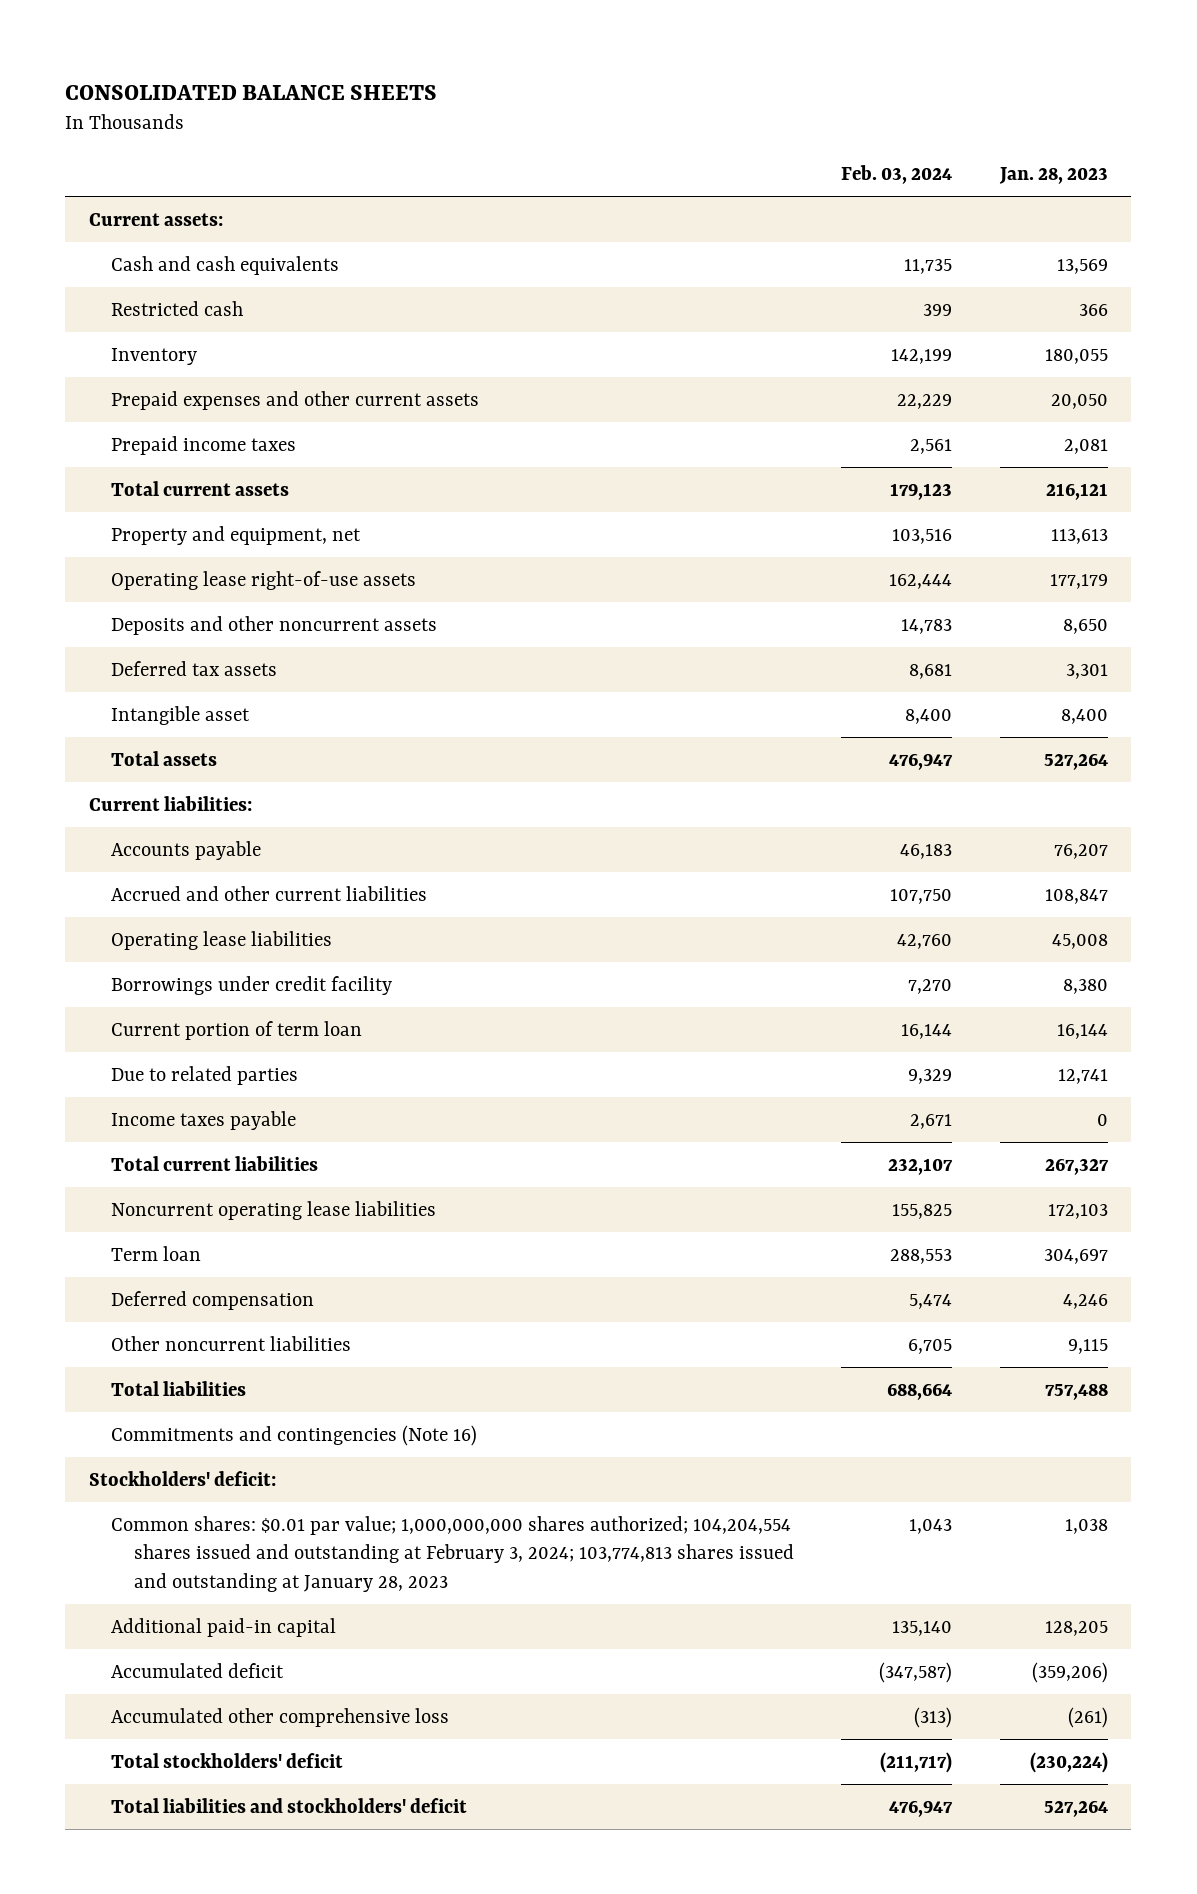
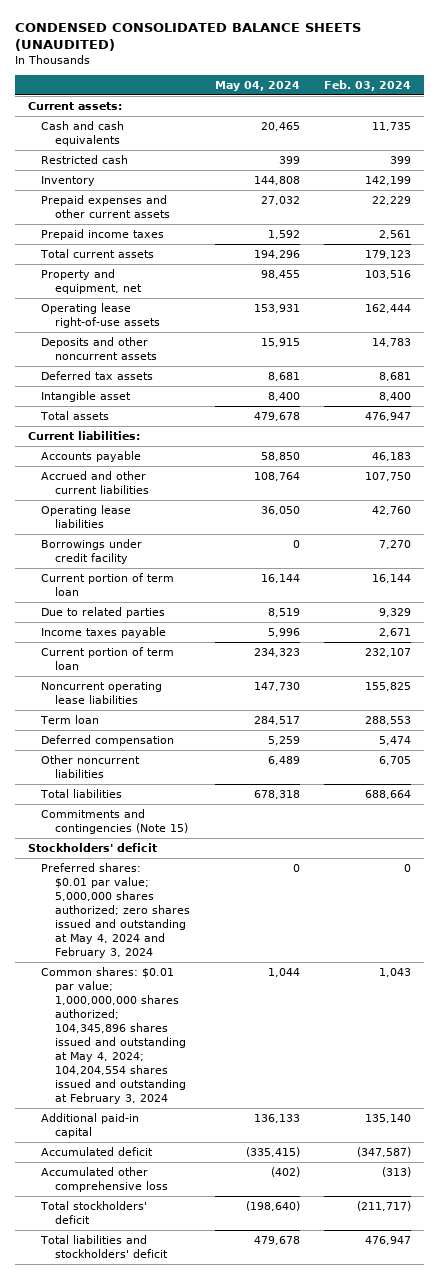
[65,84,438,100] CONSOLIDATED BALANCE SHEETS -> [15,23,362,52] CONDENSED CONSOLIDATED BALANCE SHEETS (UNAUDITED)
[998,167,1108,185] Jan. 28, 2023 -> none
none -> [214,81,300,92] May 04, 2024
[111,1155,319,1171] Total current liabilities -> [41,646,175,670] Current portion of term loan
[111,1424,478,1446] Commitments and contingencies (Note 16) -> [41,808,188,834] Commitments and contingencies (Note 15)
[88,1470,276,1486] Stockholders' deficit: -> [27,842,157,852] Stockholders' deficit
none -> [41,862,190,959] Preferred shares: $0.01 par value; 5,000,000 shares authorized; zero shares issued and outstanding at May 4, 2024 and February 3, 2024
[111,1515,794,1592] Common shares: $0.01 par value; 1,000,000,000 shares authorized; 104,204,554 shares issued and outstanding at February 3, 2024; 103,774,813 shares issued and outstanding at January 28, 2023 -> [41,966,186,1105] Common shares: $0.01 par value; 1,000,000,000 shares authorized; 104,345,896 shares issued and outstanding at May 4, 2024; 104,204,554 shares issued and outstanding at February 3, 2024

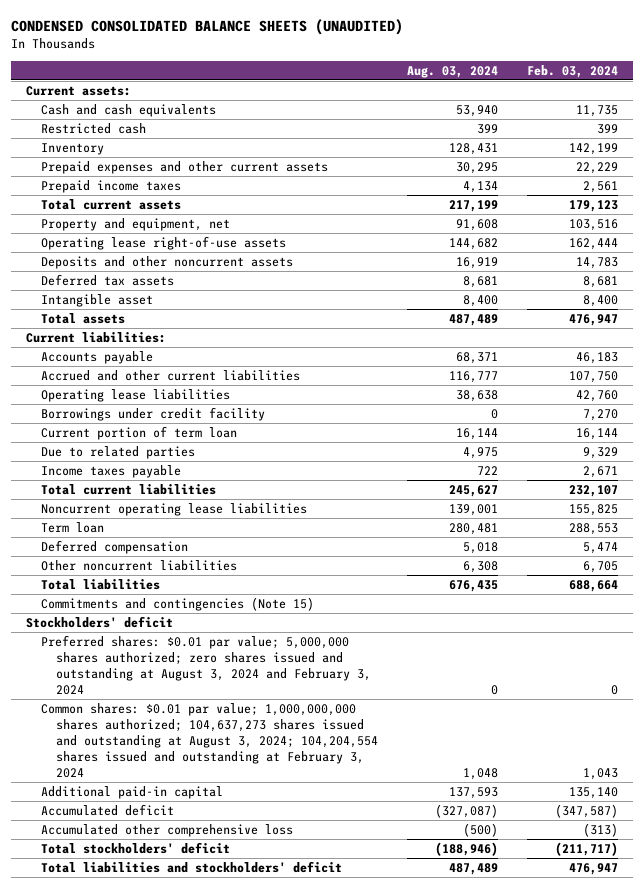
[214,81,300,92] May 04, 2024 -> none
none -> [406,65,498,78] Aug. 03, 2024
[41,646,175,670] Current portion of term loan -> [40,483,216,495] Total current liabilities
[41,862,190,959] Preferred shares: $0.01 par value; 5,000,000 shares authorized; zero shares issued and outstanding at May 4, 2024 and February 3, 2024 -> [40,634,371,695] Preferred shares: $0.01 par value; 5,000,000 shares authorized; zero shares issued and outstanding at August 3, 2024 and February 3, 2024
[41,966,186,1105] Common shares: $0.01 par value; 1,000,000,000 shares authorized; 104,345,896 shares issued and outstanding at May 4, 2024; 104,204,554 shares issued and outstanding at February 3, 2024 -> [40,702,378,778] Common shares: $0.01 par value; 1,000,000,000 shares authorized; 104,637,273 shares issued and outstanding at August 3, 2024; 104,204,554 shares issued and outstanding at February 3, 2024

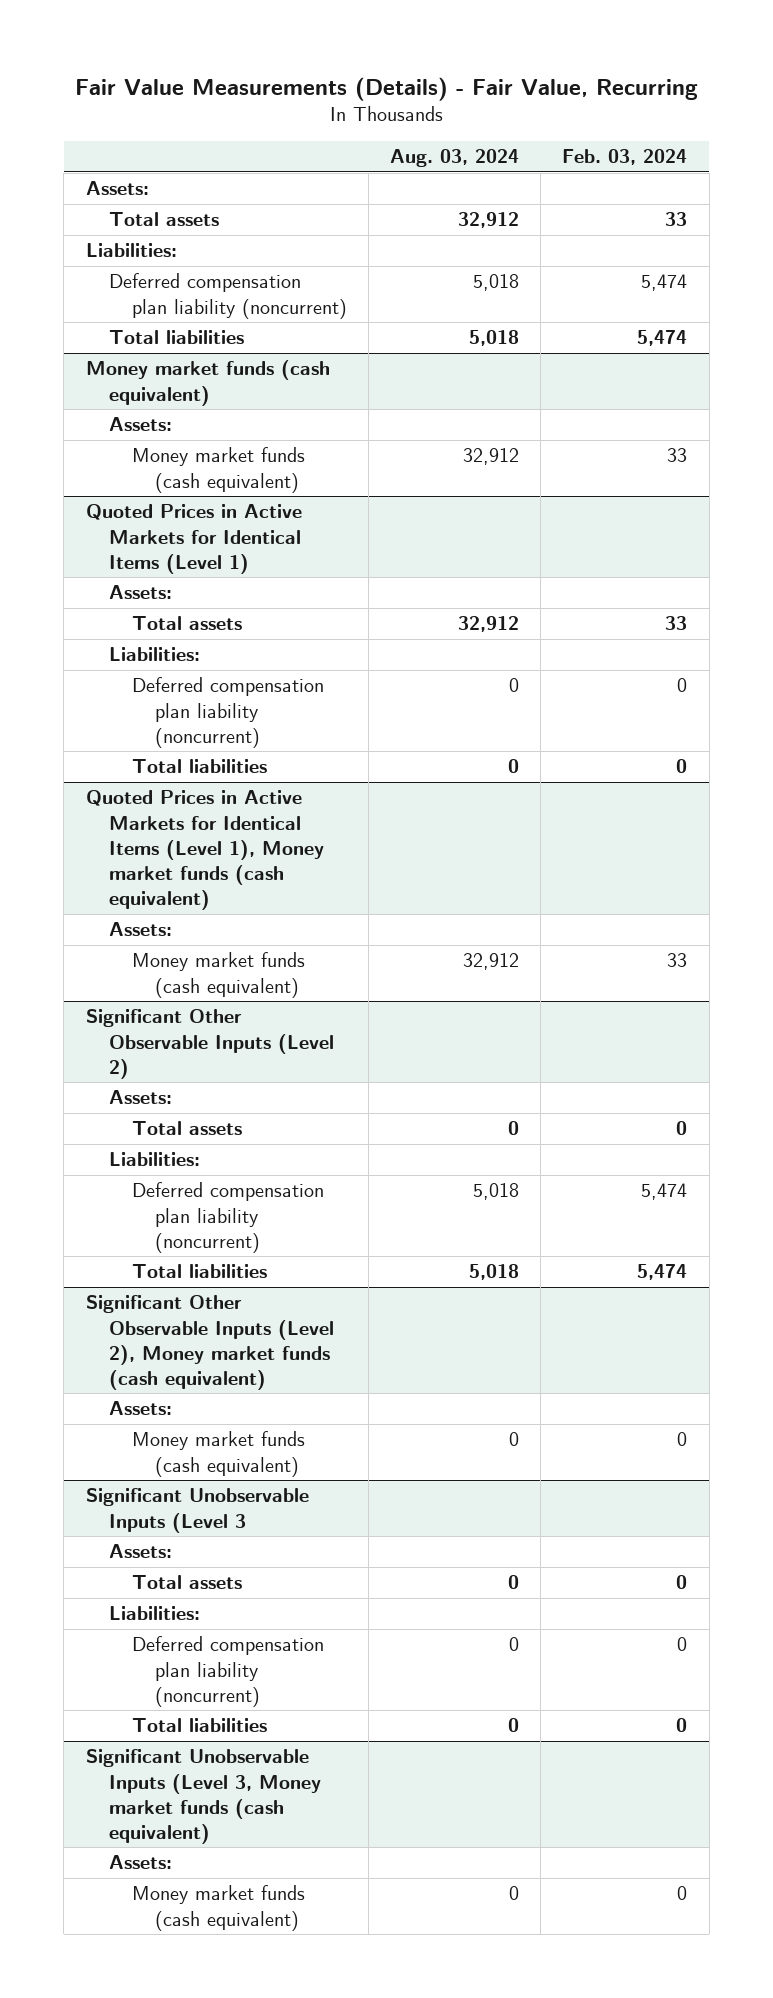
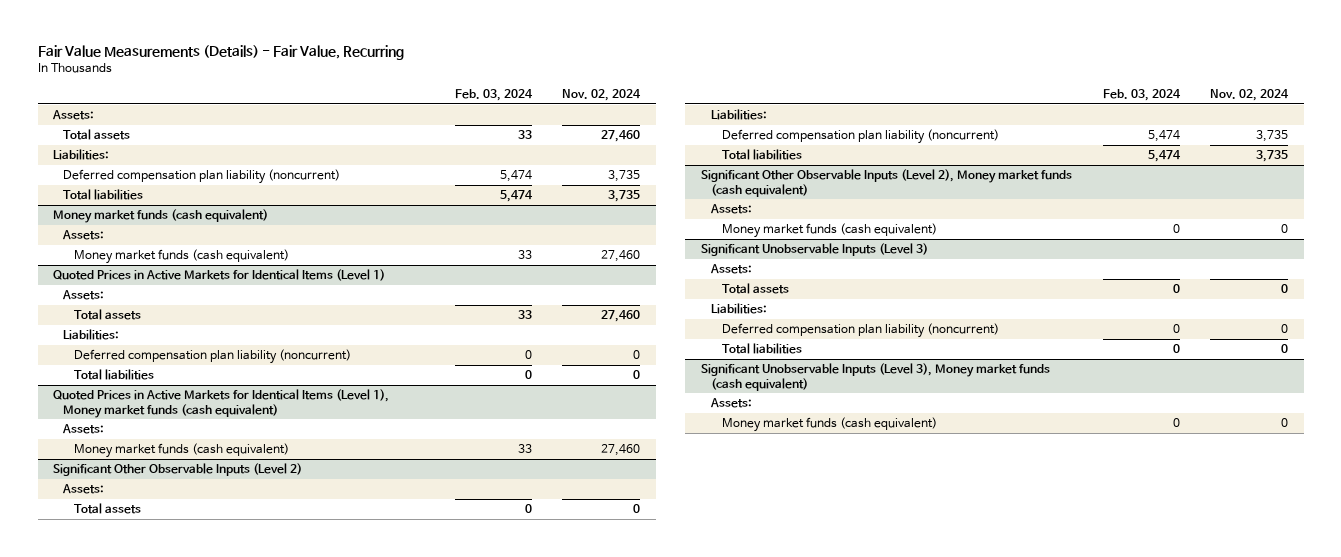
[390,149,520,168] Aug. 03, 2024 -> none
none -> [562,89,642,102] Nov. 02, 2024
[85,1488,309,1533] Significant Unobservable Inputs (Level 3 -> [700,243,928,257] Significant Unobservable Inputs (Level 3)
[85,1749,321,1844] Significant Unobservable Inputs (Level 3, Money market funds (cash equivalent) -> [700,363,1050,391] Significant Unobservable Inputs (Level 3), Money market funds (cash equivalent)

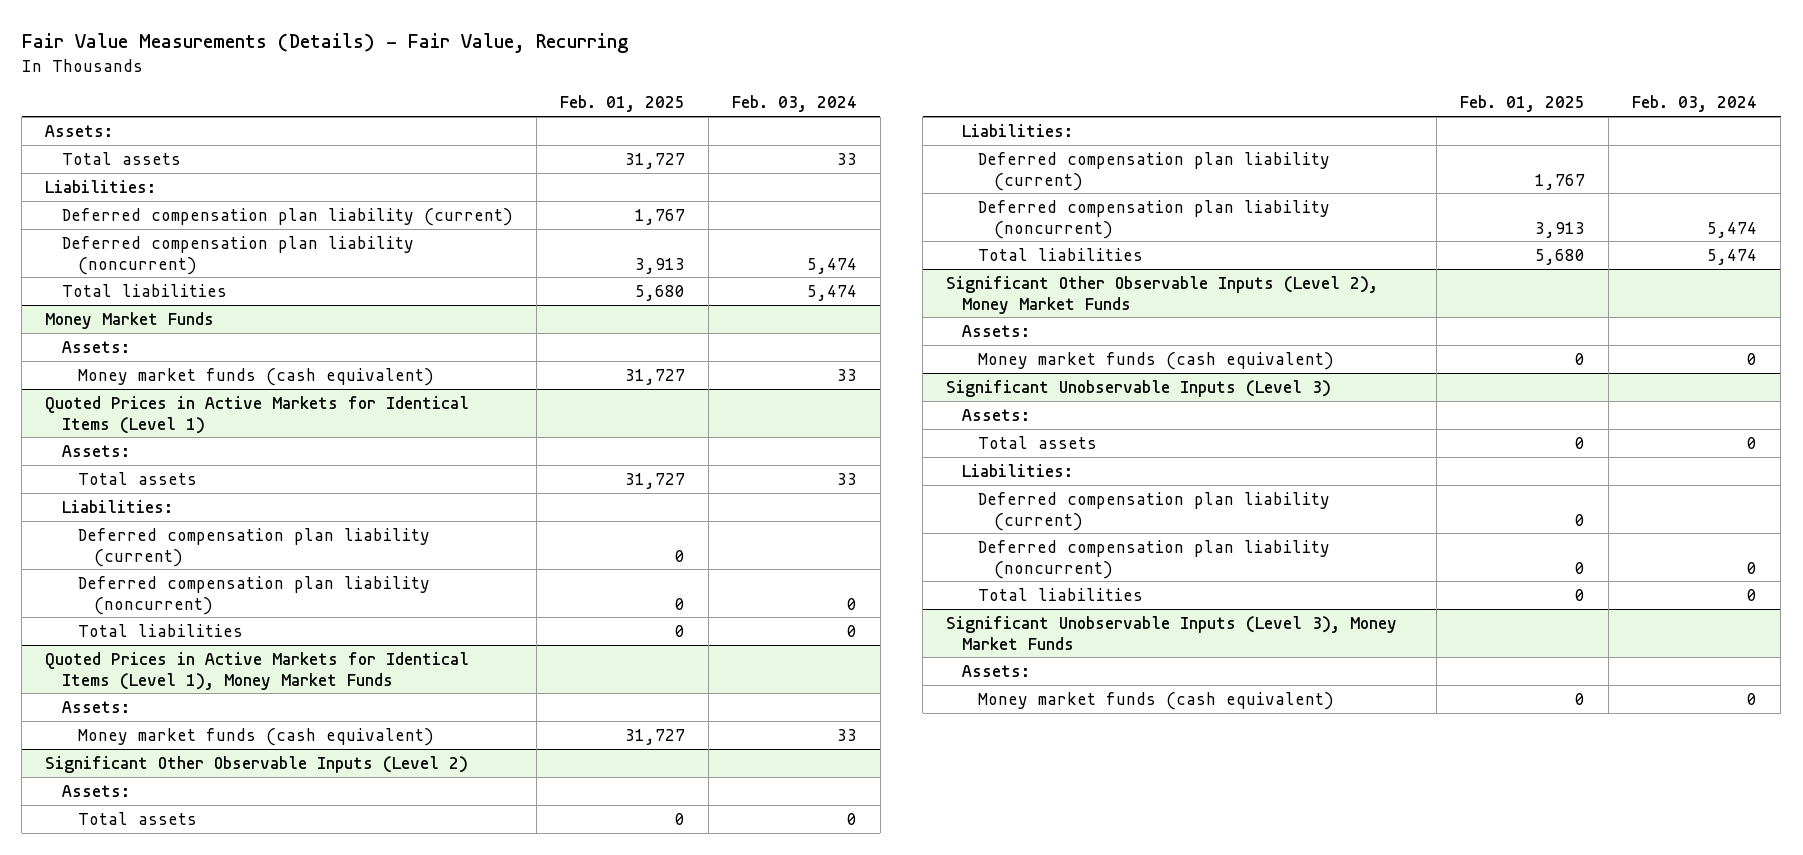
[562,89,642,102] Nov. 02, 2024 -> none
none -> [559,95,685,113] Feb. 01, 2025
none -> [61,207,513,226] Deferred compensation plan liability (current)
[53,209,269,224] Money market funds (cash equivalent) -> [45,311,215,329] Money Market Funds
none -> [77,527,430,567] Deferred compensation plan liability (current)
[53,389,390,418] Quoted Prices in Active Markets for Identical Items (Level 1), Money market funds (cash equivalent) -> [45,651,470,690] Quoted Prices in Active Markets for Identical Items (Level 1), Money Market Funds
none -> [978,151,1331,191] Deferred compensation plan liability (current)
[700,169,1072,197] Significant Other Observable Inputs (Level 2), Money market funds (cash equivalent) -> [946,275,1379,314] Significant Other Observable Inputs (Level 2), Money Market Funds
none -> [978,491,1331,531] Deferred compensation plan liability (current)
[700,363,1050,391] Significant Unobservable Inputs (Level 3), Money market funds (cash equivalent) -> [946,615,1398,650] Significant Unobservable Inputs (Level 3), Money Market Funds

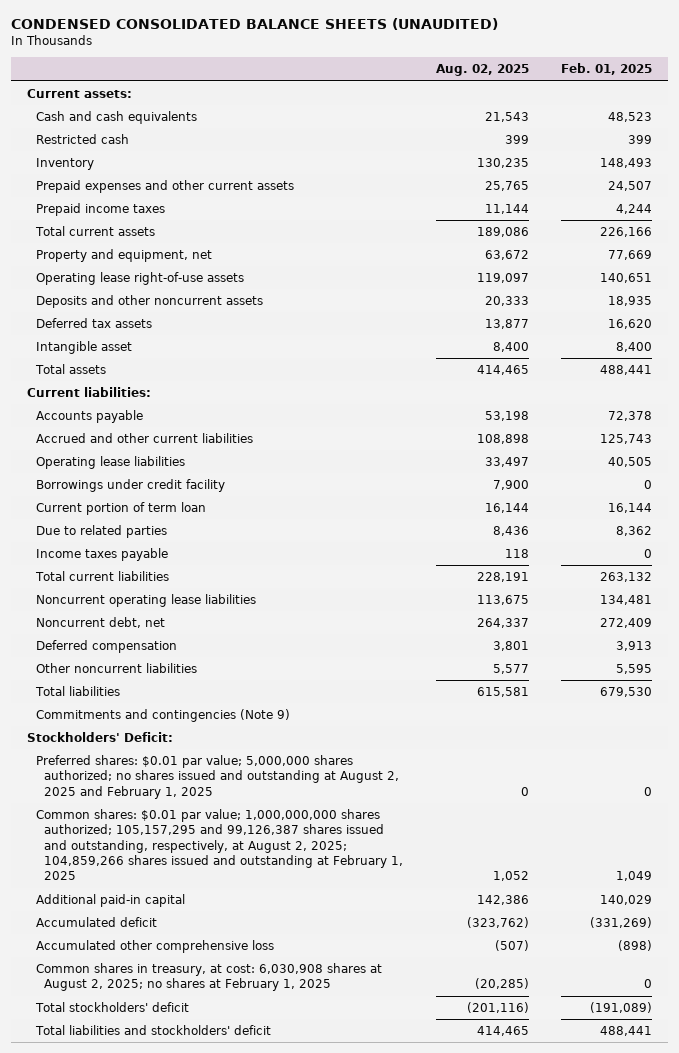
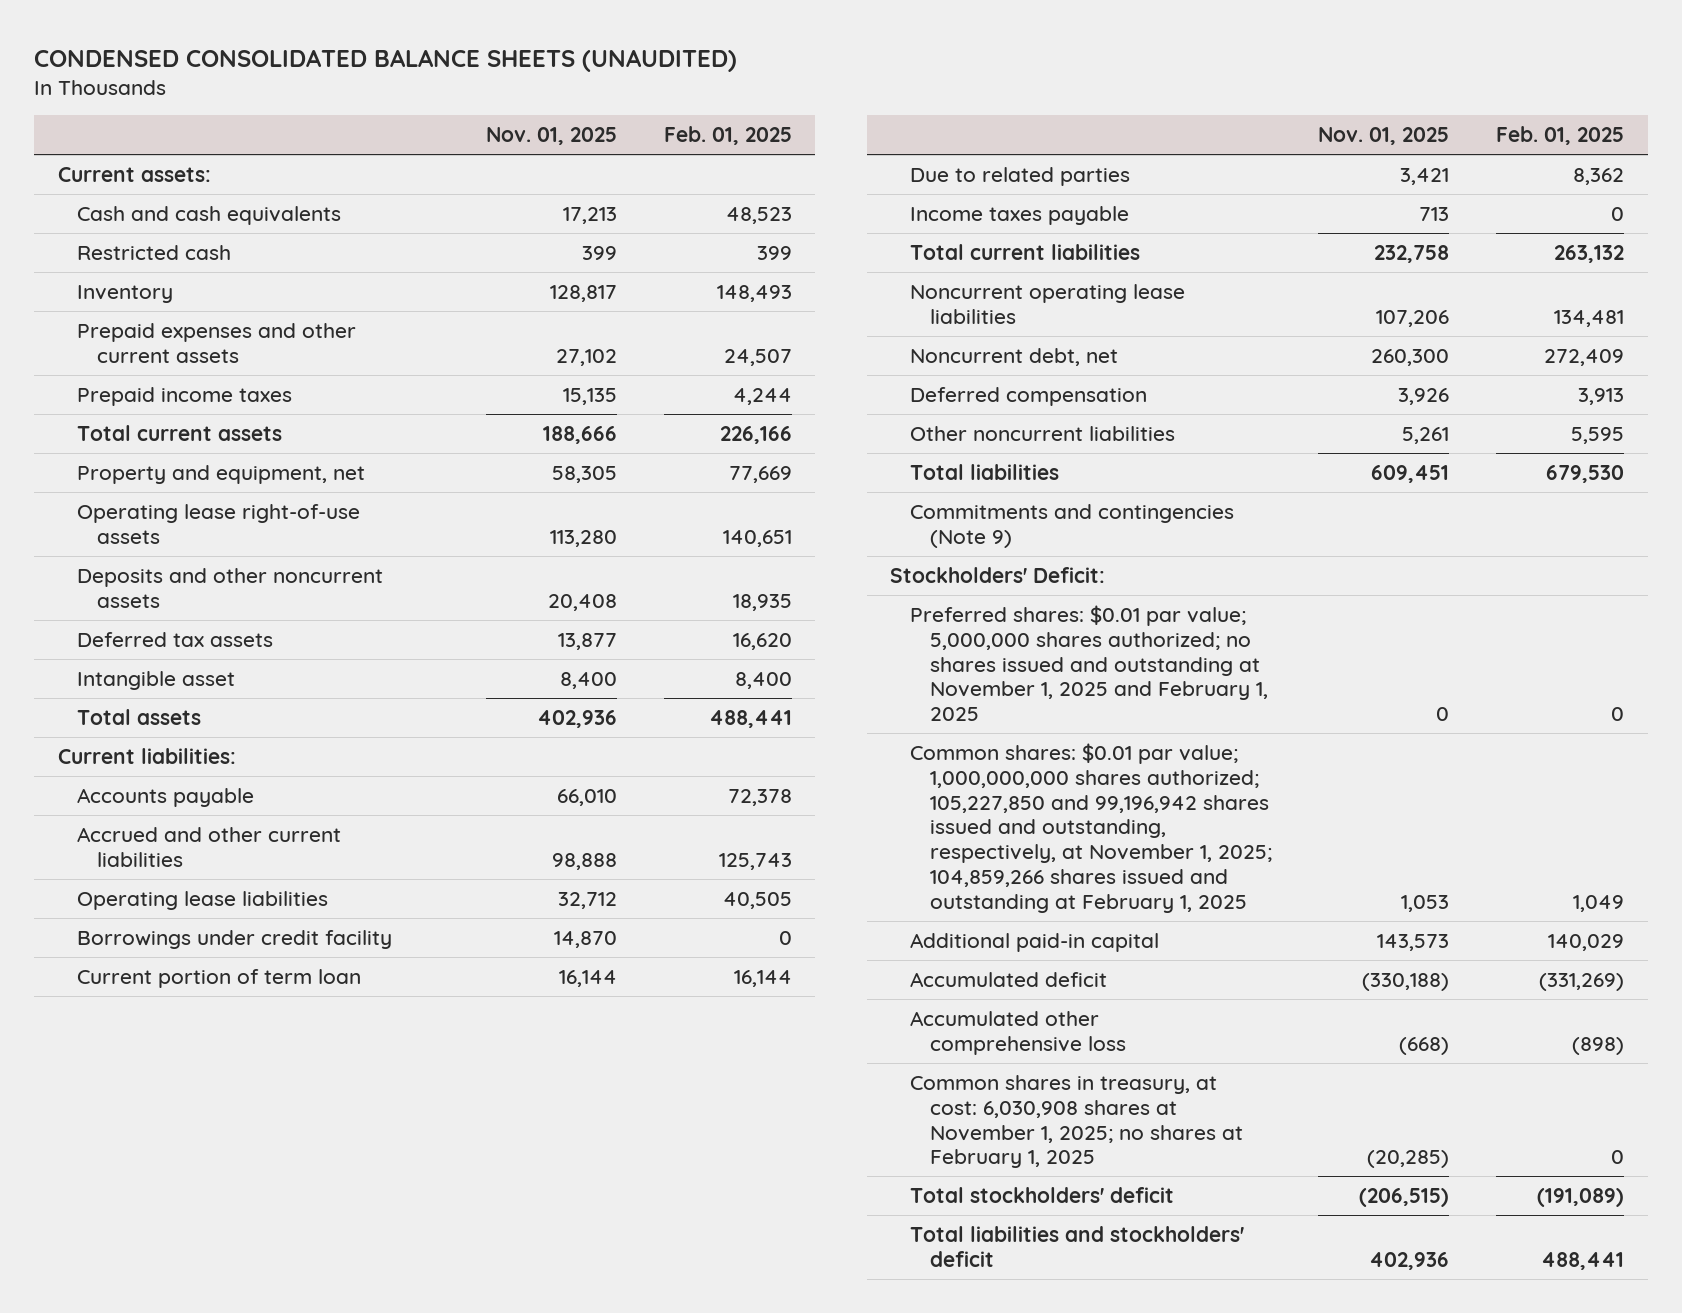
[435,64,529,77] Aug. 02, 2025 -> none
none -> [485,127,617,146] Nov. 01, 2025
[35,754,400,799] Preferred shares: $0.01 par value; 5,000,000 shares authorized; no shares issued and outstanding at August 2, 2025 and February 1, 2025 -> [909,604,1268,722] Preferred shares: $0.01 par value; 5,000,000 shares authorized; no shares issued and outstanding at November 1, 2025 and February 1, 2025
[35,808,404,881] Common shares: $0.01 par value; 1,000,000,000 shares authorized; 105,157,295 and 99,126,387 shares issued and outstanding, respectively, at August 2, 2025; 104,859,266 shares issued and outstanding at February 1, 2025 -> [909,742,1272,914] Common shares: $0.01 par value; 1,000,000,000 shares authorized; 105,227,850 and 99,196,942 shares issued and outstanding, respectively, at November 1, 2025; 104,859,266 shares issued and outstanding at February 1, 2025
[35,962,382,992] Common shares in treasury, at cost: 6,030,908 shares at August 2, 2025; no shares at February 1, 2025 -> [909,1074,1243,1169] Common shares in treasury, at cost: 6,030,908 shares at November 1, 2025; no shares at February 1, 2025

